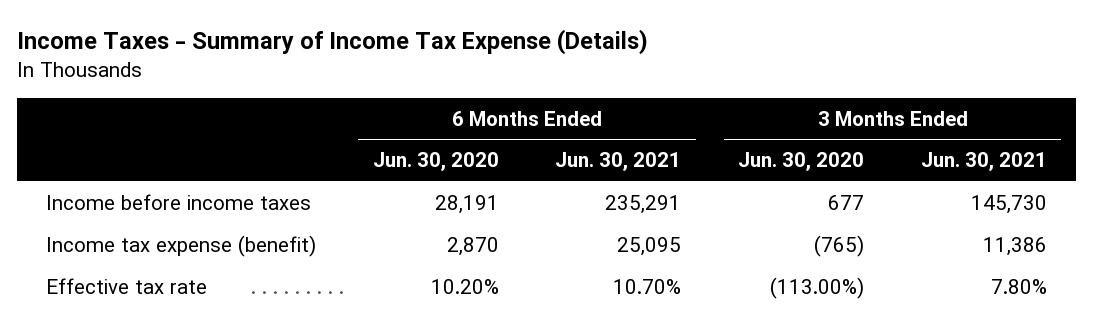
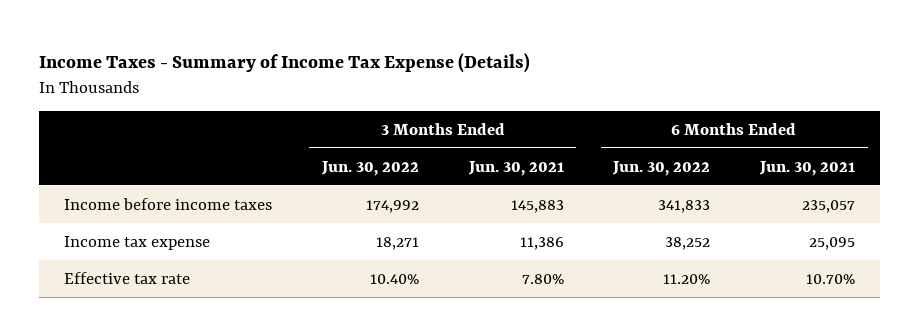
[372,152,499,172] Jun. 30, 2020 -> none
[738,152,865,172] Jun. 30, 2020 -> none
none -> [320,160,419,176] Jun. 30, 2022
none -> [612,160,711,176] Jun. 30, 2022
[605,195,682,215] 235,291 -> [802,199,856,213] 235,057
[971,195,1048,215] 145,730 -> [510,199,564,213] 145,883
[45,235,316,258] Income tax expense (benefit) -> [64,235,211,250] Income tax expense

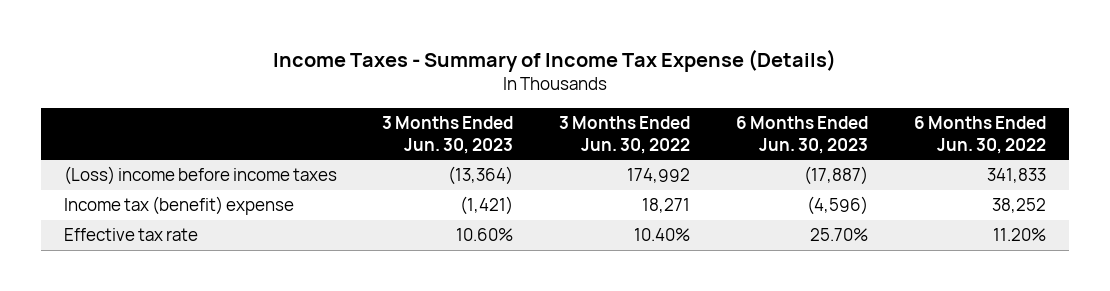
[467,160,564,176] Jun. 30, 2021 -> none
[759,160,856,176] Jun. 30, 2021 -> none
none -> [382,115,514,154] 3 Months Ended Jun. 30, 2023
none -> [736,115,869,154] 6 Months Ended Jun. 30, 2023
[64,197,273,210] Income before income taxes -> [63,166,337,186] (Loss) income before income taxes
[64,235,211,250] Income tax expense -> [63,196,294,216] Income tax (benefit) expense

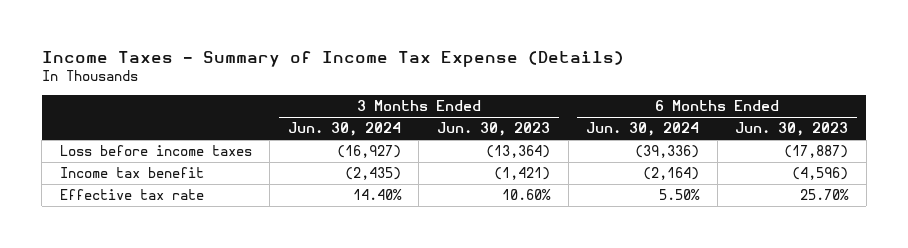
[559,115,691,154] 3 Months Ended Jun. 30, 2022 -> none
[914,115,1047,154] 6 Months Ended Jun. 30, 2022 -> none
none -> [287,122,401,137] Jun. 30, 2024
none -> [586,122,700,137] Jun. 30, 2024
[63,166,337,186] (Loss) income before income taxes -> [59,145,252,157] Loss before income taxes
[63,196,294,216] Income tax (benefit) expense -> [59,167,204,179] Income tax benefit

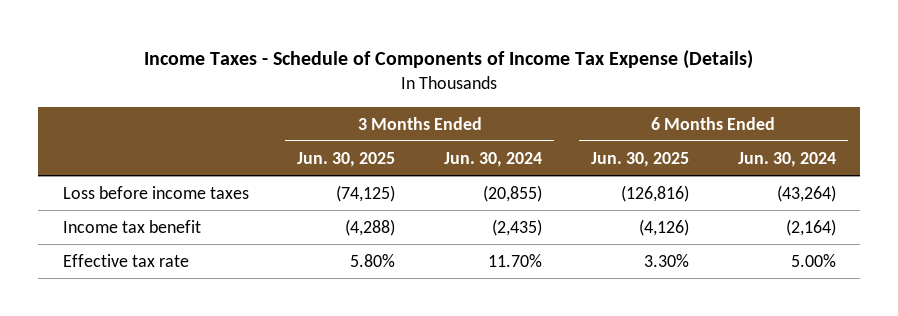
[41,50,624,67] Income Taxes - Summary of Income Tax Expense (Details) -> [144,50,754,70] Income Taxes - Schedule of Components of Income Tax Expense (Details)
[437,122,551,137] Jun. 30, 2023 -> none
[735,122,849,137] Jun. 30, 2023 -> none
none -> [297,151,396,167] Jun. 30, 2025
none -> [590,151,689,167] Jun. 30, 2025
[336,145,401,159] (16,927) -> [483,184,543,202] (20,855)
[635,145,700,159] (39,336) -> [776,184,836,202] (43,264)
[352,189,402,201] 14.40% -> [488,253,543,267] 11.70%
[659,189,701,201] 5.50% -> [790,253,836,267] 5.00%

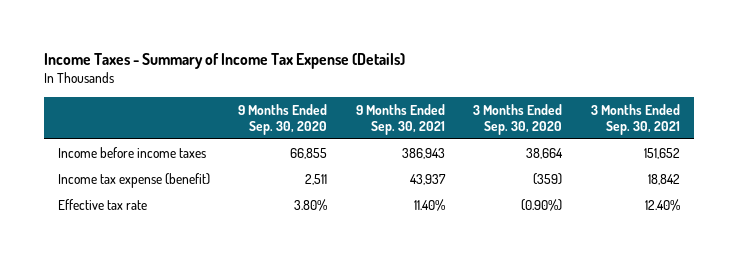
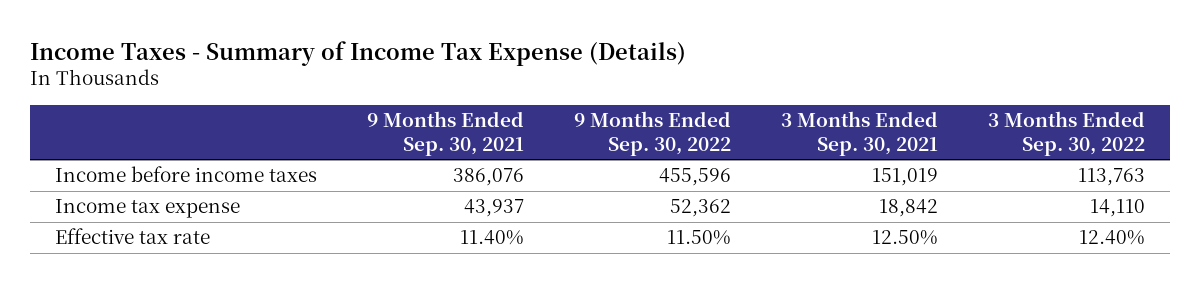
[238,103,328,135] 9 Months Ended Sep. 30, 2020 -> none
[473,103,563,135] 3 Months Ended Sep. 30, 2020 -> none
none -> [573,110,731,156] 9 Months Ended Sep. 30, 2022
none -> [987,110,1145,156] 3 Months Ended Sep. 30, 2022
[401,147,445,159] 386,943 -> [453,168,525,187] 386,076
[643,147,680,159] 151,652 -> [871,168,938,187] 151,019
[57,172,210,188] Income tax expense (benefit) -> [55,199,241,219] Income tax expense
[644,198,680,211] 12.40% -> [871,230,938,246] 12.50%

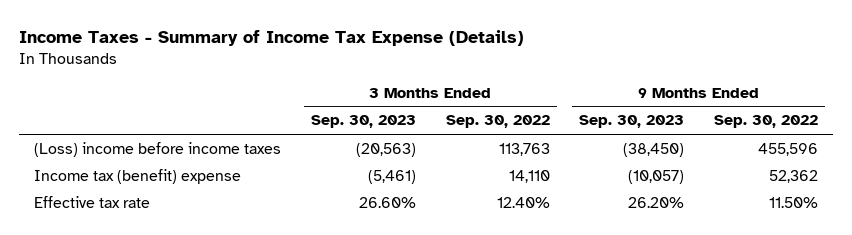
[367,110,525,156] 9 Months Ended Sep. 30, 2021 -> none
[780,110,938,156] 3 Months Ended Sep. 30, 2021 -> none
none -> [310,115,416,129] Sep. 30, 2023
none -> [579,115,685,129] Sep. 30, 2023
[55,166,318,183] Income before income taxes -> [34,141,282,157] (Loss) income before income taxes
[55,199,241,219] Income tax expense -> [34,168,242,184] Income tax (benefit) expense

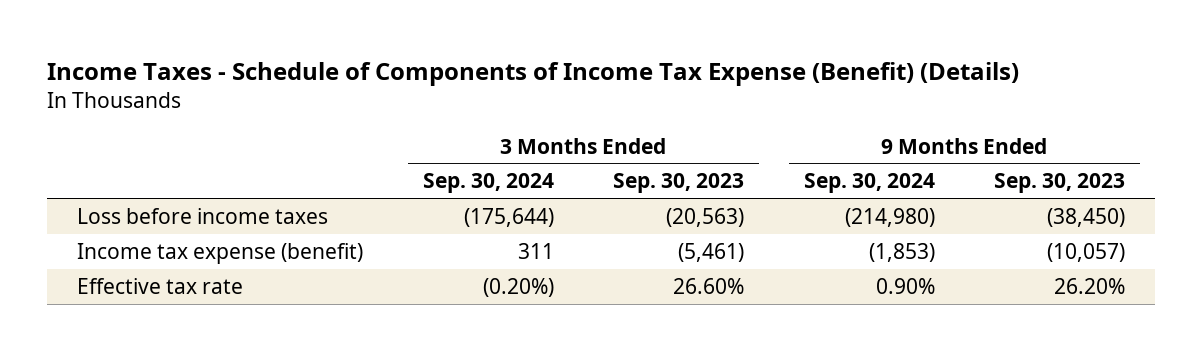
[19,30,525,47] Income Taxes - Summary of Income Tax Expense (Details) -> [47,61,1020,86] Income Taxes - Schedule of Components of Income Tax Expense (Benefit) (Details)
[445,115,550,129] Sep. 30, 2022 -> none
[713,115,818,129] Sep. 30, 2022 -> none
none -> [422,173,554,194] Sep. 30, 2024
none -> [803,173,935,194] Sep. 30, 2024
[34,141,282,157] (Loss) income before income taxes -> [77,207,329,224] Loss before income taxes
[34,168,242,184] Income tax (benefit) expense -> [77,242,364,264] Income tax expense (benefit)

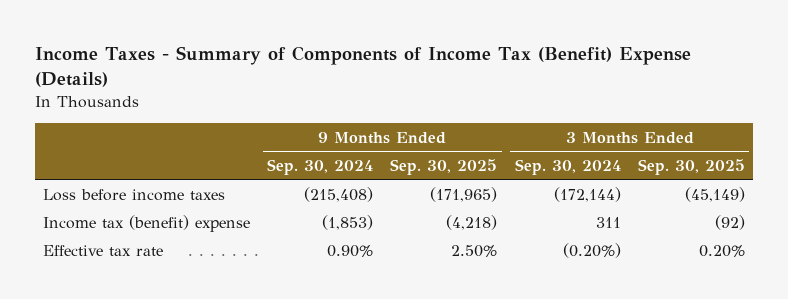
[47,61,1020,86] Income Taxes - Schedule of Components of Income Tax Expense (Benefit) (Details) -> [34,45,691,87] Income Taxes - Summary of Components of Income Tax (Benefit) Expense (Details)
[613,173,745,194] Sep. 30, 2023 -> none
[994,173,1126,194] Sep. 30, 2023 -> none
none -> [390,158,498,175] Sep. 30, 2025
none -> [637,158,745,175] Sep. 30, 2025
[463,207,554,227] (175,644) -> [553,186,621,202] (172,144)
[844,207,935,227] (214,980) -> [304,186,374,202] (215,408)
[77,242,364,264] Income tax expense (benefit) -> [43,214,251,232] Income tax (benefit) expense

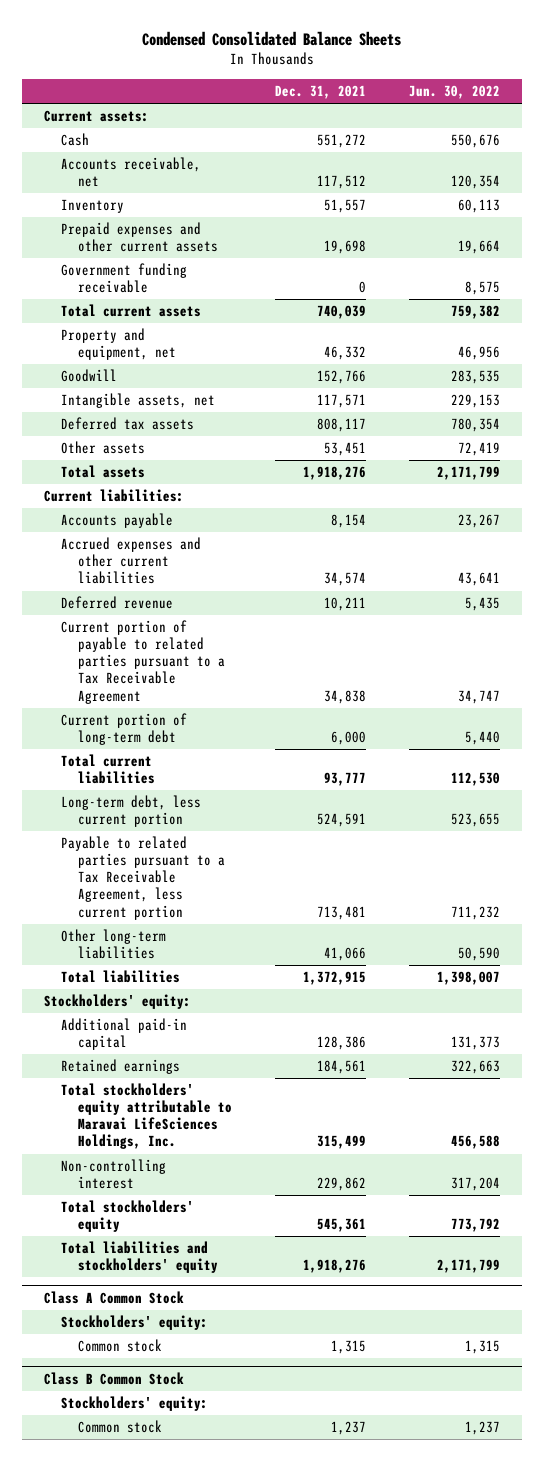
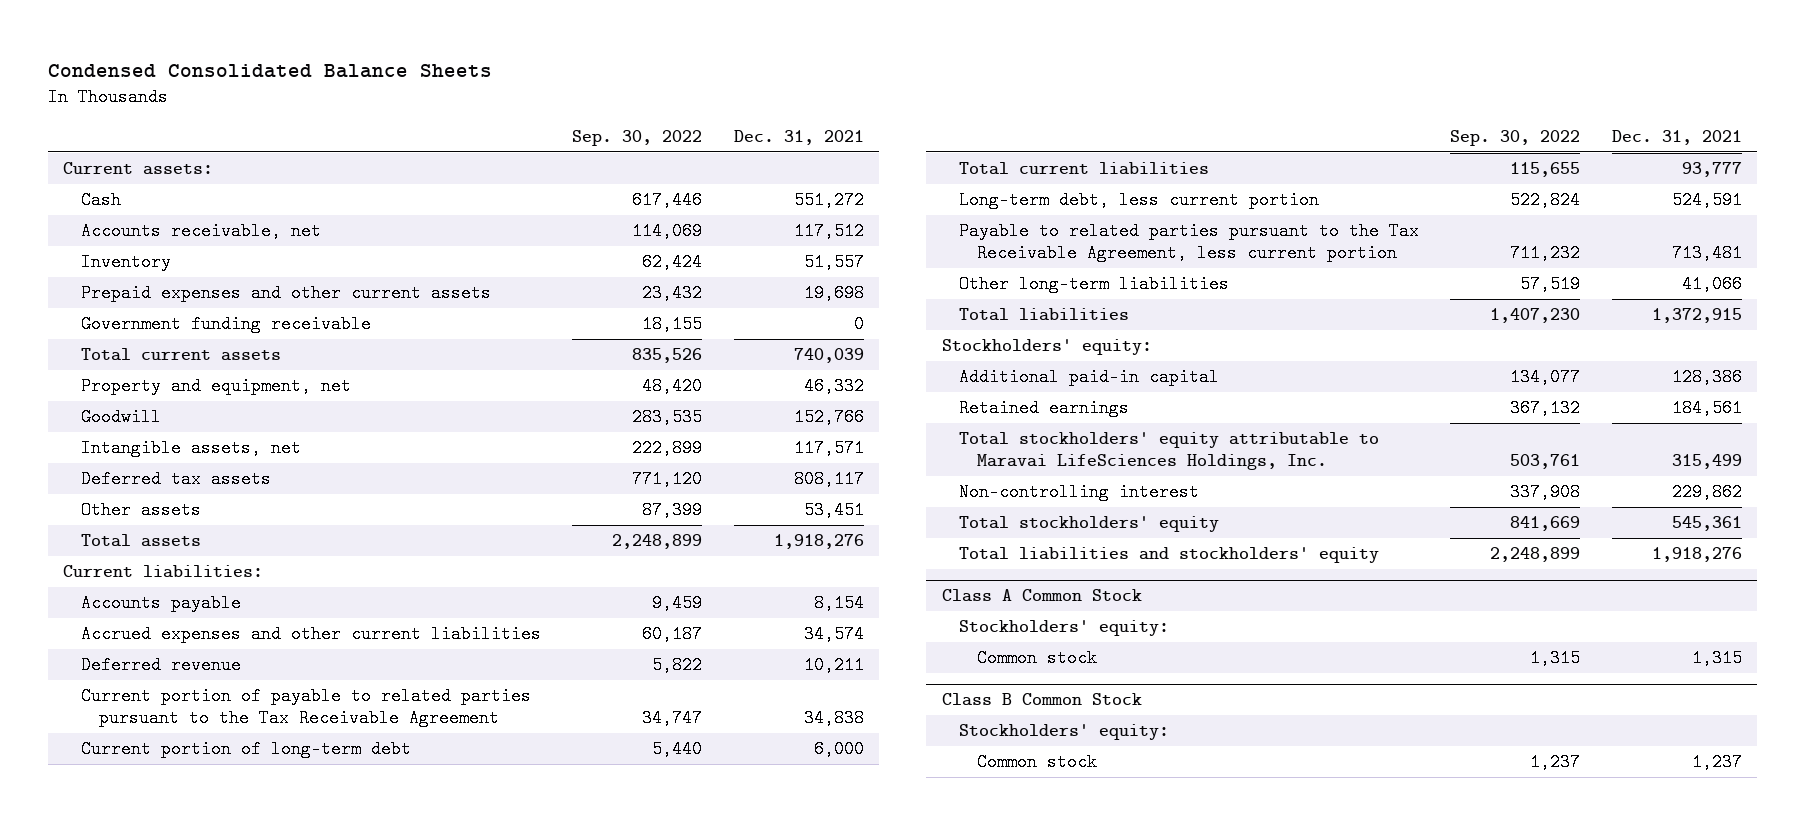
[409,85,501,100] Jun. 30, 2022 -> none
none -> [572,129,703,146] Sep. 30, 2022
[61,620,226,704] Current portion of payable to related parties pursuant to a Tax Receivable Agreement -> [81,687,532,728] Current portion of payable to related parties pursuant to the Tax Receivable Agreement
[61,836,226,920] Payable to related parties pursuant to a Tax Receivable Agreement, less current portion -> [959,222,1420,263] Payable to related parties pursuant to the Tax Receivable Agreement, less current portion

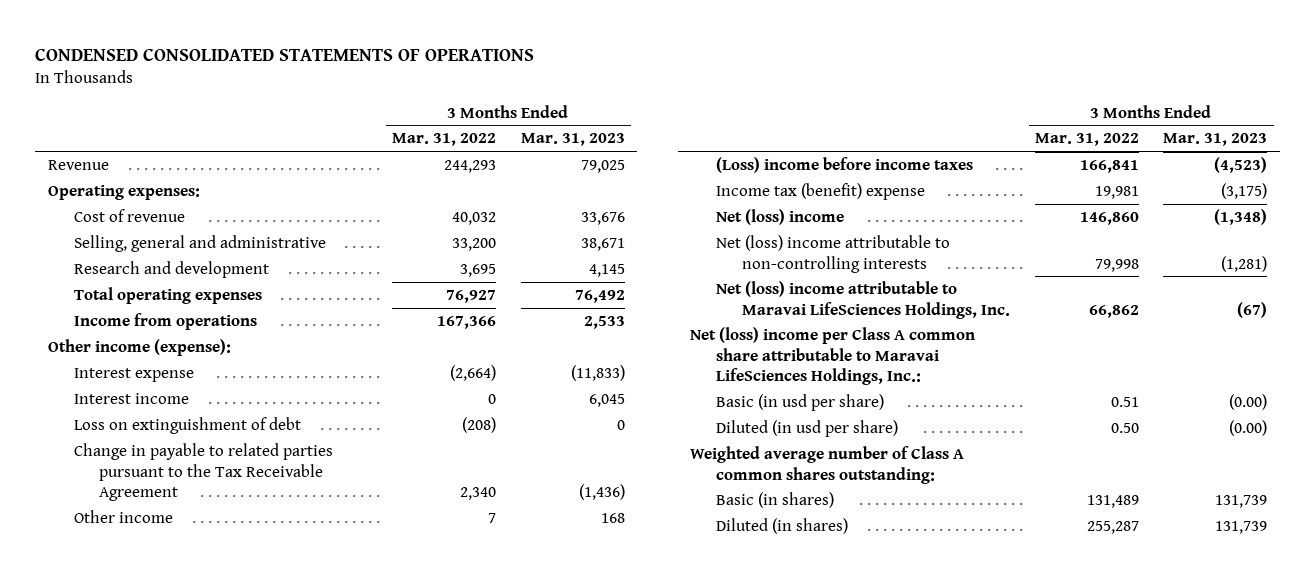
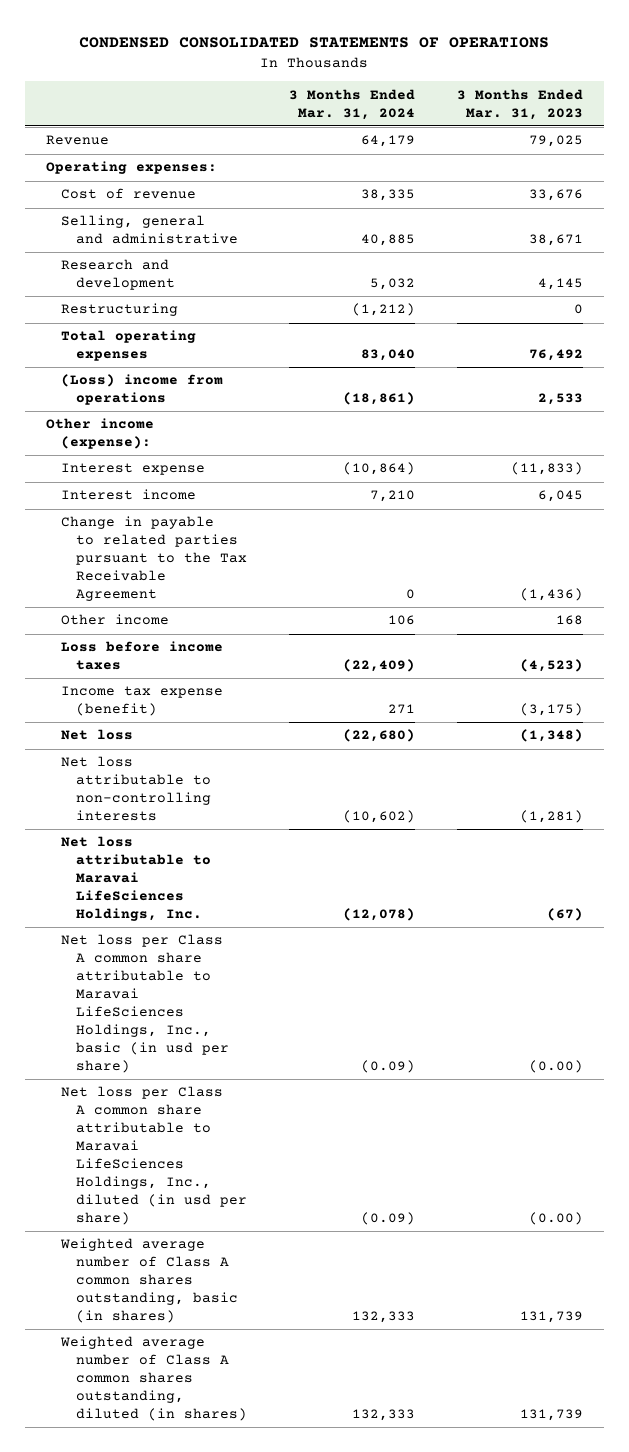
[391,133,496,147] Mar. 31, 2022 -> none
none -> [289,88,416,120] 3 Months Ended Mar. 31, 2024
none -> [61,303,179,317] Restructuring
[73,312,257,330] Income from operations -> [61,374,224,406] (Loss) income from operations
[73,416,301,434] Loss on extinguishment of debt -> none
[690,326,976,386] Net (loss) income per Class A common share attributable to Maravai LifeSciences Holdings, Inc.: -> none
[690,445,965,484] Weighted average number of Class A common shares outstanding: -> none
[716,156,974,173] (Loss) income before income taxes -> [61,641,224,671] Loss before income taxes
[716,182,926,200] Income tax (benefit) expense -> [61,686,224,717] Income tax expense (benefit)
[716,208,845,225] Net (loss) income -> [61,729,134,741] Net loss
[716,234,951,273] Net (loss) income attributable to non-controlling interests -> [61,756,212,822] Net loss attributable to non-controlling interests
[716,280,1011,319] Net (loss) income attributable to Maravai LifeSciences Holdings, Inc. -> [61,836,212,921] Net loss attributable to Maravai LifeSciences Holdings, Inc.
[716,393,885,411] Basic (in usd per share) -> [61,934,230,1073] Net loss per Class A common share attributable to Maravai LifeSciences Holdings, Inc., basic (in usd per share)
[716,419,899,437] Diluted (in usd per share) -> [61,1086,248,1225] Net loss per Class A common share attributable to Maravai LifeSciences Holdings, Inc., diluted (in usd per share)
[716,491,835,508] Basic (in shares) -> [60,1238,239,1323] Weighted average number of Class A common shares outstanding, basic (in shares)
[716,517,849,534] Diluted (in shares) -> [60,1336,248,1421] Weighted average number of Class A common shares outstanding, diluted (in shares)

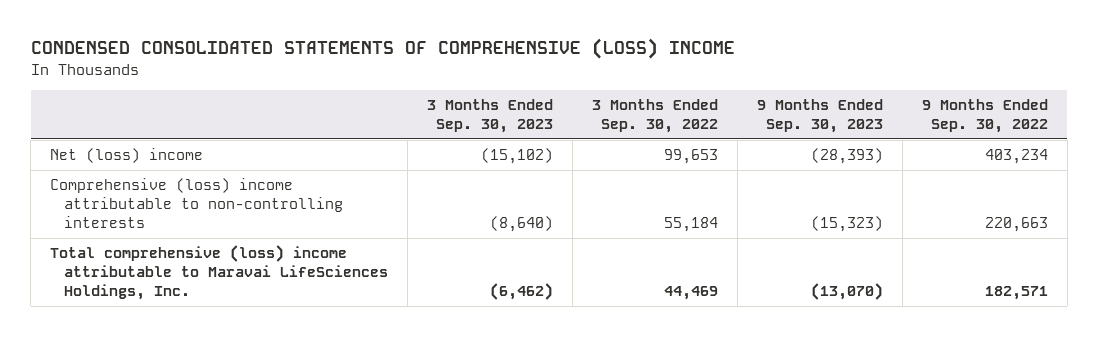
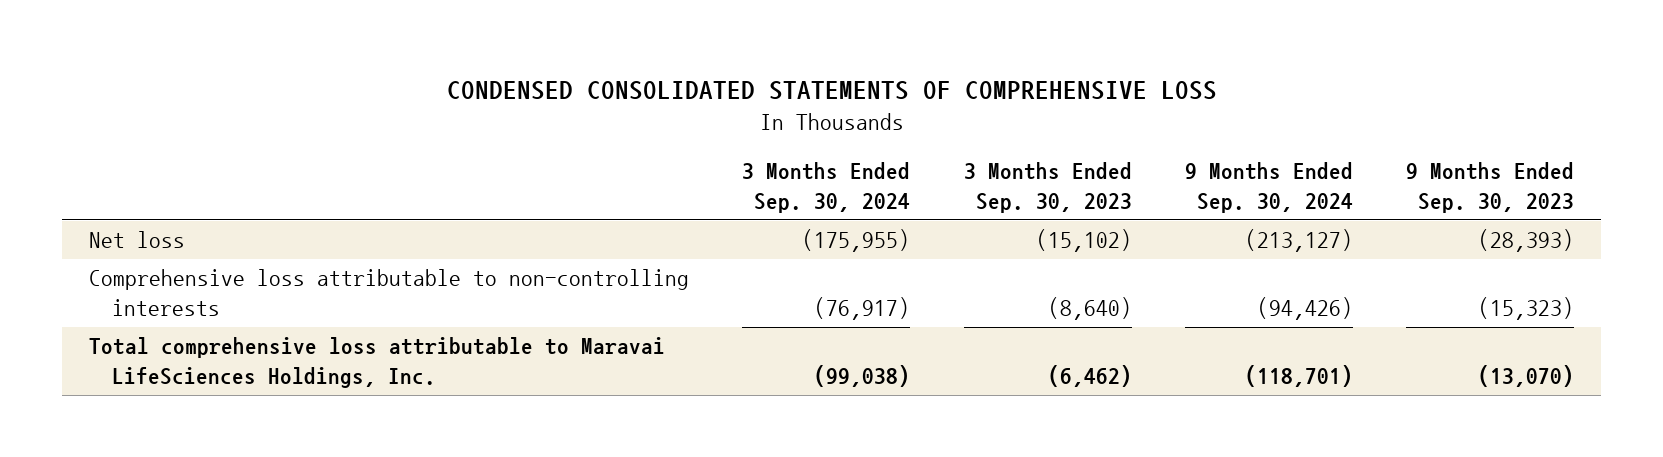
[30,38,735,60] CONDENSED CONSOLIDATED STATEMENTS OF COMPREHENSIVE (LOSS) INCOME -> [446,80,1217,100] CONDENSED CONSOLIDATED STATEMENTS OF COMPREHENSIVE LOSS
[591,99,718,134] 3 Months Ended Sep. 30, 2022 -> none
[921,99,1048,134] 9 Months Ended Sep. 30, 2022 -> none
none -> [742,162,911,214] 3 Months Ended Sep. 30, 2024
none -> [1185,162,1354,214] 9 Months Ended Sep. 30, 2024
[50,148,204,164] Net (loss) income -> [88,231,185,249] Net loss
[50,178,344,228] Comprehensive (loss) income attributable to non-controlling interests -> [88,269,689,317] Comprehensive loss attributable to non-controlling interests
[50,245,389,300] Total comprehensive (loss) income attributable to Maravai LifeSciences Holdings, Inc. -> [88,337,665,389] Total comprehensive loss attributable to Maravai LifeSciences Holdings, Inc.

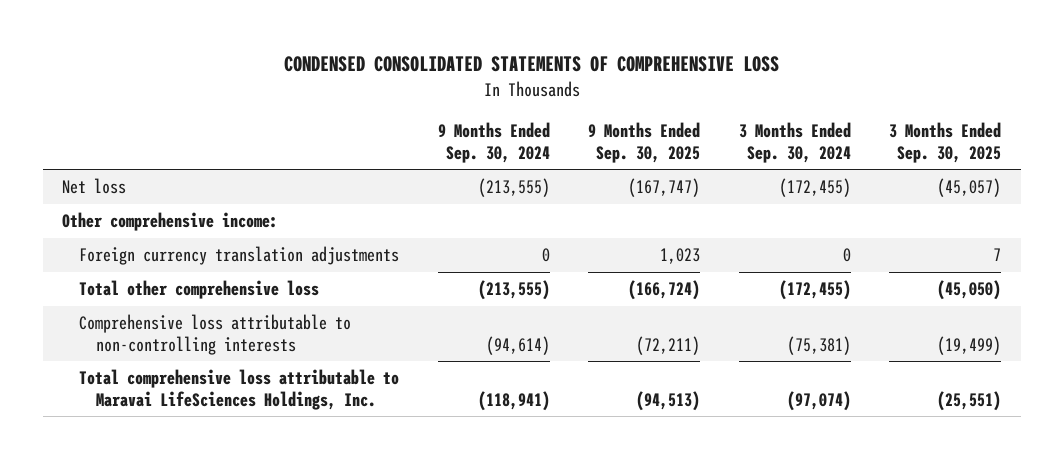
[963,162,1132,214] 3 Months Ended Sep. 30, 2023 -> none
[1406,162,1575,214] 9 Months Ended Sep. 30, 2023 -> none
none -> [588,122,701,163] 9 Months Ended Sep. 30, 2025
none -> [889,122,1002,163] 3 Months Ended Sep. 30, 2025
[802,229,911,253] (175,955) -> [778,178,851,198] (172,455)
[1245,229,1354,253] (213,127) -> [477,178,550,198] (213,555)
none -> [62,212,279,232] Other comprehensive income:
none -> [78,246,399,266] Foreign currency translation adjustments
none -> [78,280,319,300] Total other comprehensive loss
[814,297,911,321] (76,917) -> [786,335,851,355] (75,381)
[1257,297,1354,321] (94,426) -> [485,335,550,355] (94,614)
[814,365,911,388] (99,038) -> [786,390,851,411] (97,074)
[1245,365,1354,388] (118,701) -> [477,390,550,411] (118,941)

